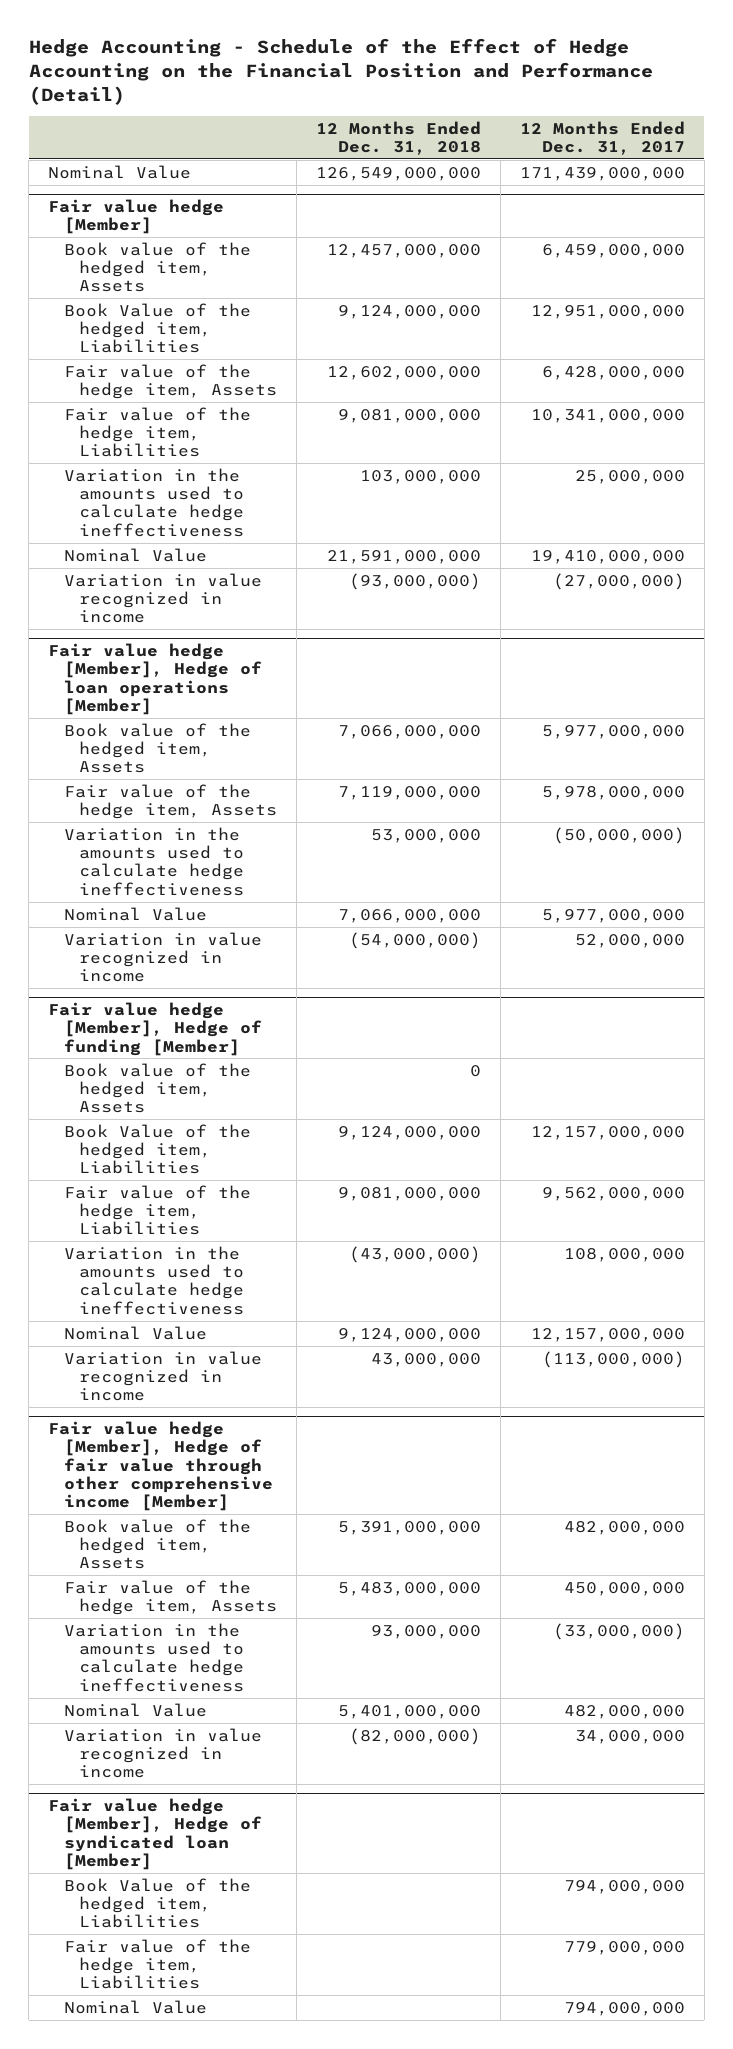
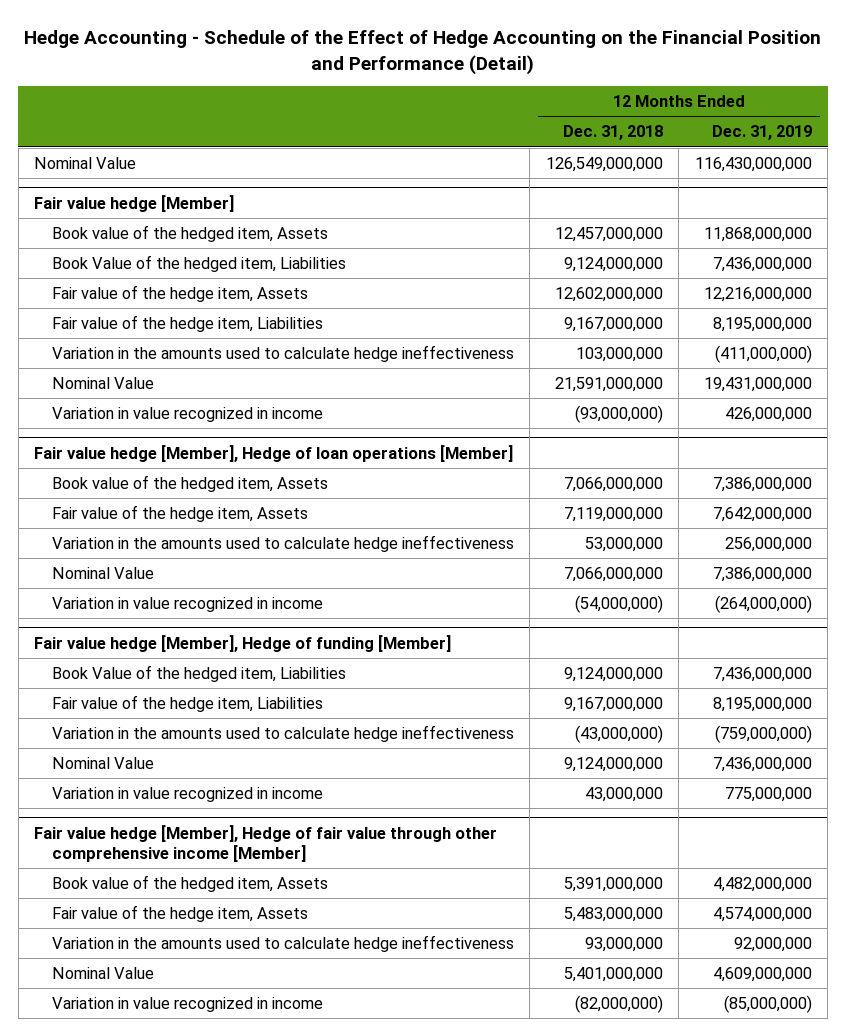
[519,120,685,156] 12 Months Ended Dec. 31, 2017 -> none
none -> [711,125,812,141] Dec. 31, 2019
[338,408,482,423] 9,081,000,000 -> [563,317,663,333] 9,167,000,000
[63,1062,251,1114] Book value of the hedged item, Assets -> none
[338,1186,482,1201] 9,081,000,000 -> [563,697,663,713] 9,167,000,000
[48,1797,262,1870] Fair value hedge [Member], Hedge of syndicated loan [Member] -> none
[63,1877,251,1929] Book Value of the hedged item, Liabilities -> none
[63,1938,251,1990] Fair value of the hedge item, Liabilities -> none
[63,1999,207,2014] Nominal Value -> none

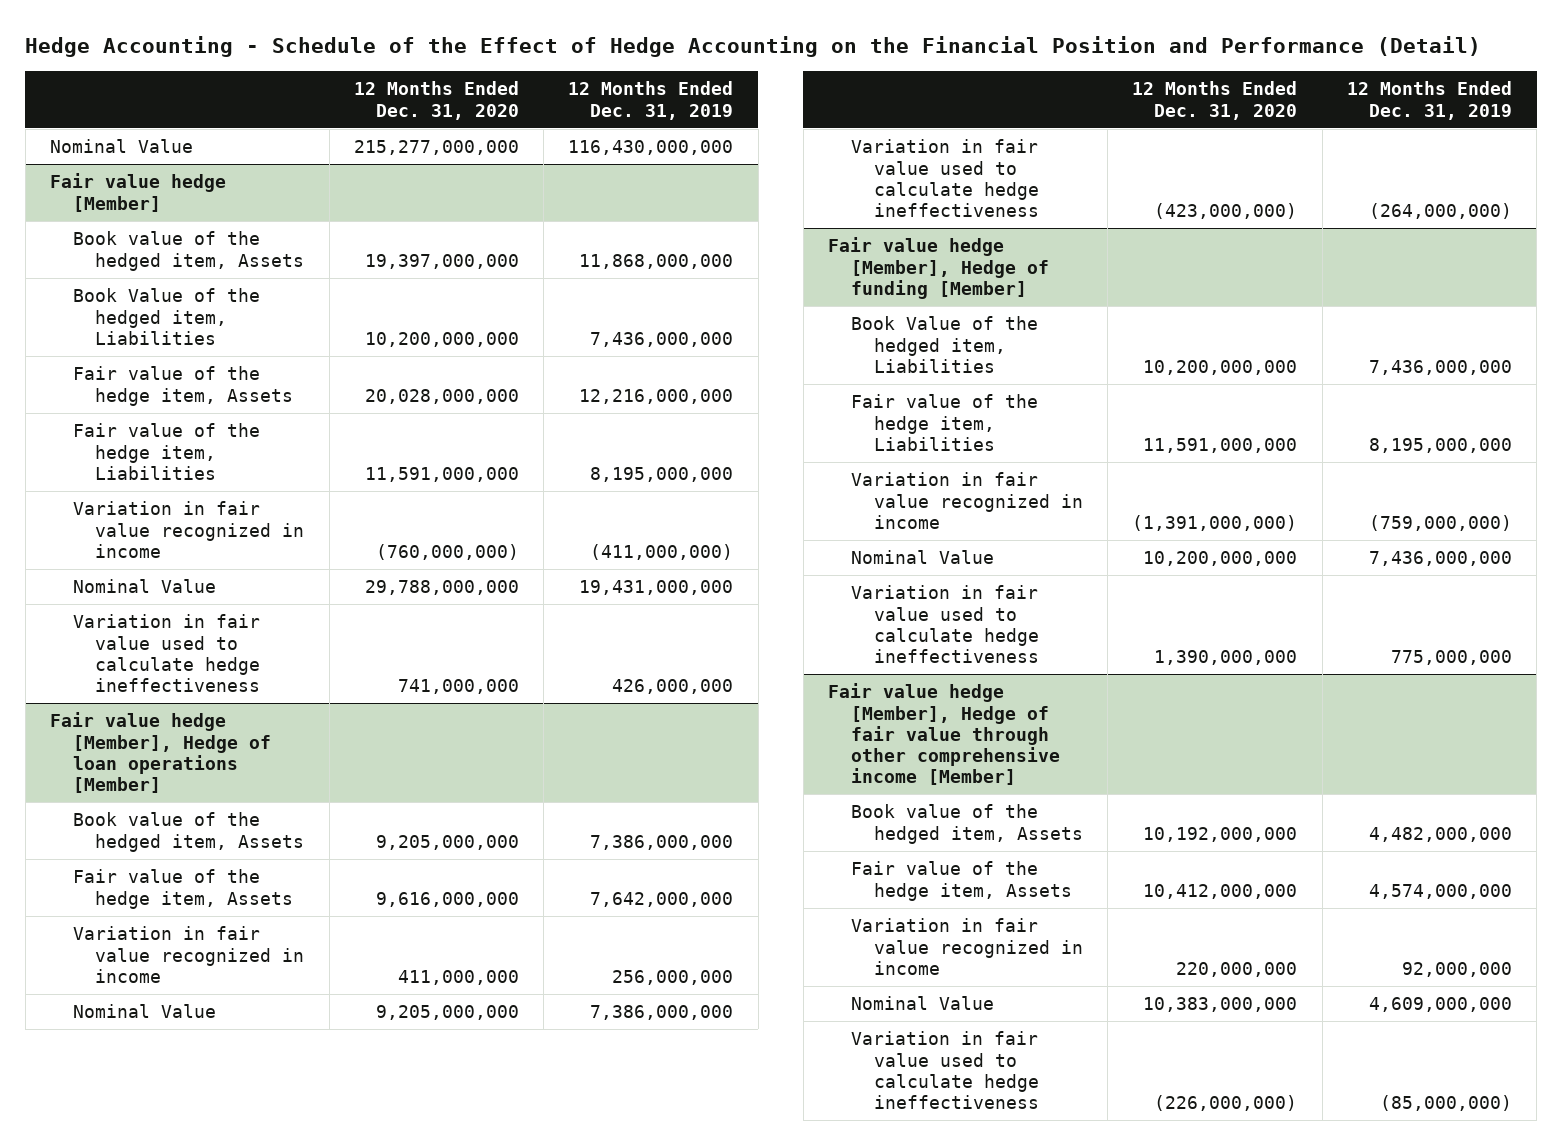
[562,125,663,141] Dec. 31, 2018 -> none
none -> [353,81,519,120] 12 Months Ended Dec. 31, 2020
[51,345,514,363] Variation in the amounts used to calculate hedge ineffectiveness -> [72,501,305,558] Variation in fair value recognized in income
[51,407,323,423] Variation in value recognized in income -> [72,614,261,693] Variation in fair value used to calculate hedge ineffectiveness
[51,535,514,553] Variation in the amounts used to calculate hedge ineffectiveness -> [72,926,305,983] Variation in fair value recognized in income
[51,597,323,613] Variation in value recognized in income -> [850,139,1039,218] Variation in fair value used to calculate hedge ineffectiveness
[51,725,514,743] Variation in the amounts used to calculate hedge ineffectiveness -> [850,472,1083,529] Variation in fair value recognized in income
[51,787,323,803] Variation in value recognized in income -> [850,585,1039,664] Variation in fair value used to calculate hedge ineffectiveness
[51,935,514,953] Variation in the amounts used to calculate hedge ineffectiveness -> [850,918,1083,975] Variation in fair value recognized in income
[51,997,323,1013] Variation in value recognized in income -> [850,1031,1039,1110] Variation in fair value used to calculate hedge ineffectiveness

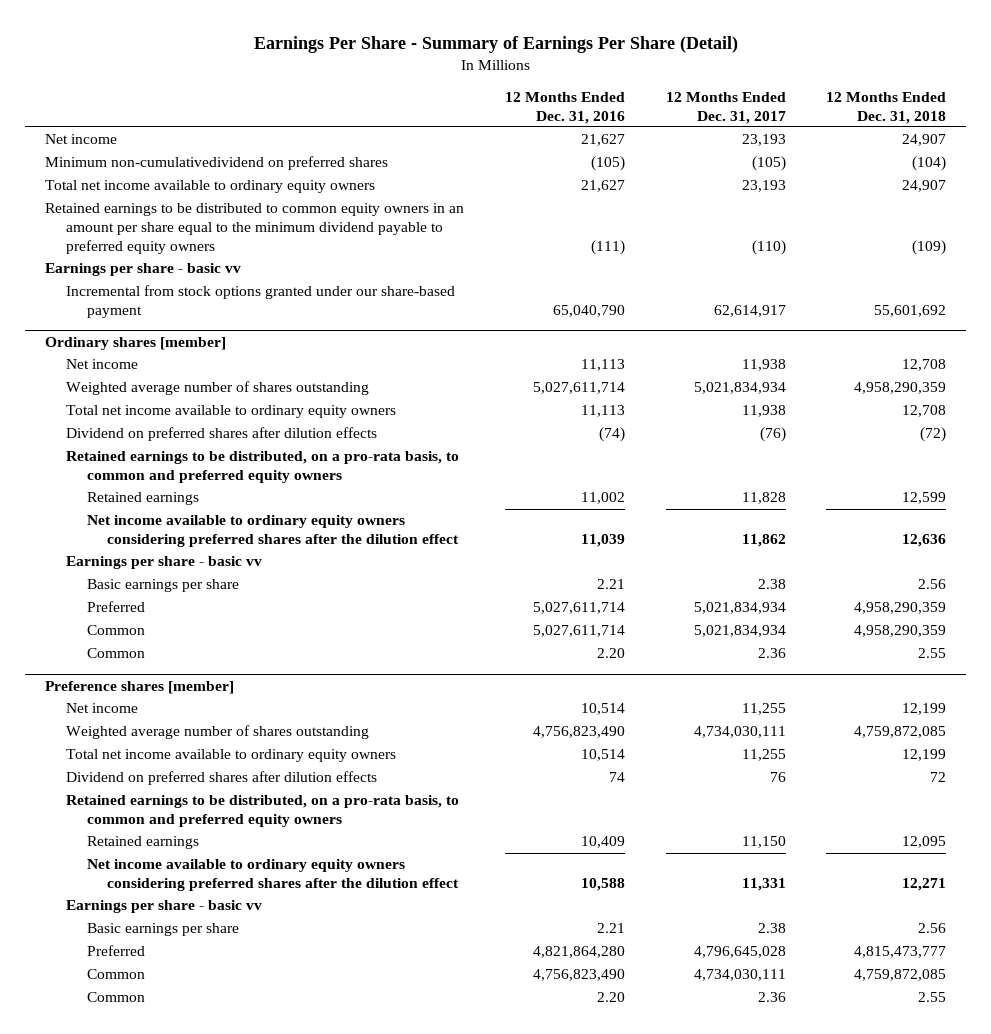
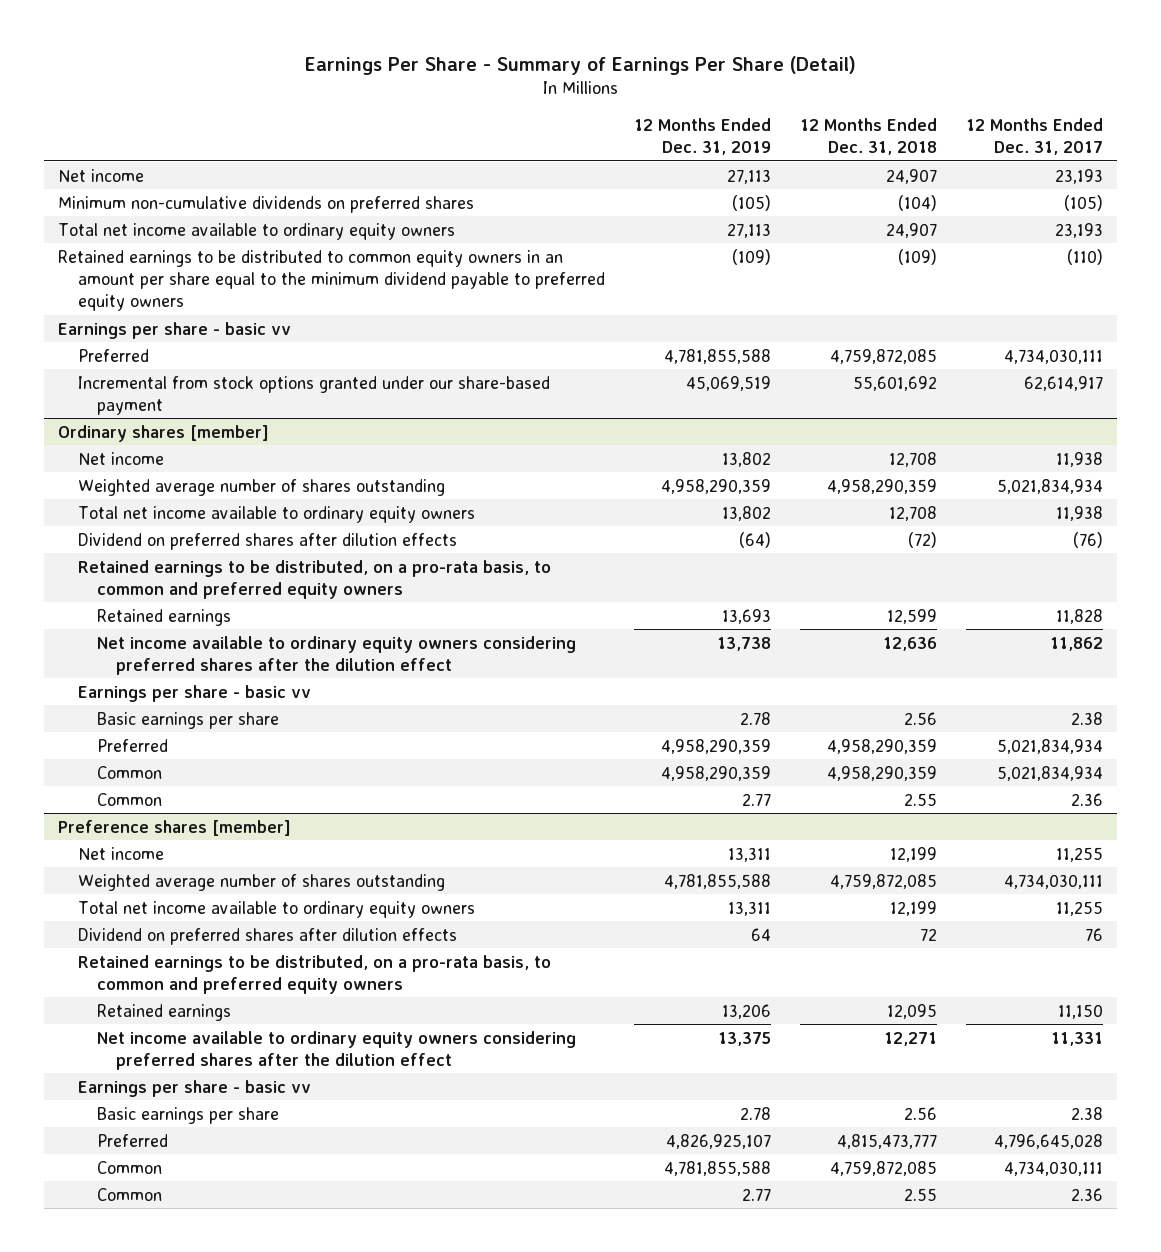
[504,91,625,124] 12 Months Ended Dec. 31, 2016 -> none
none -> [633,117,771,155] 12 Months Ended Dec. 31, 2019
[45,156,389,171] Minimum non-cumulativedividend on preferred shares -> [58,195,475,213] Minimum non-cumulative dividends on preferred shares
none -> [77,348,149,362] Preferred

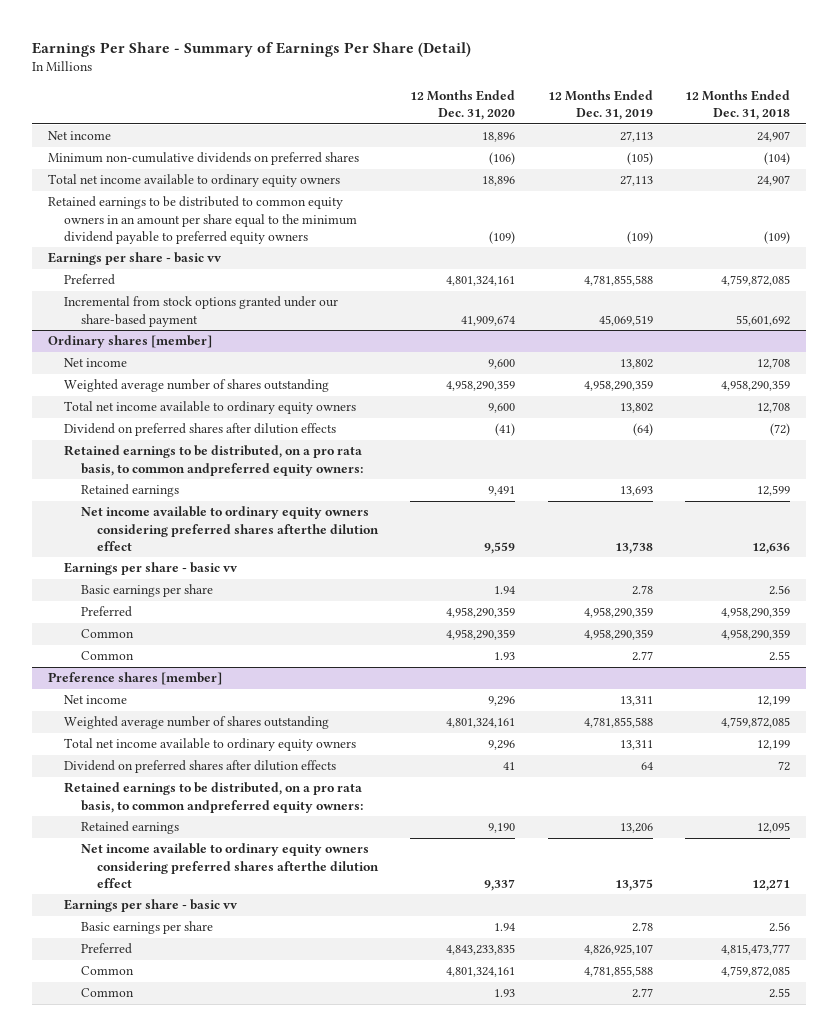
[965,117,1103,155] 12 Months Ended Dec. 31, 2017 -> none
none -> [410,90,516,121] 12 Months Ended Dec. 31, 2020
[77,559,551,599] Retained earnings to be distributed, on a pro-rata basis, to common and preferred equity owners -> [64,445,363,476] Retained earnings to be distributed, on a pro rata basis, to common andpreferred equity owners:
[97,635,577,675] Net income available to ordinary equity owners considering preferred shares after the dilution effect -> [80,506,380,551] Net income available to ordinary equity owners considering preferred shares afterthe dilution effect
[77,954,551,994] Retained earnings to be distributed, on a pro-rata basis, to common and preferred equity owners -> [64,782,363,813] Retained earnings to be distributed, on a pro rata basis, to common andpreferred equity owners:
[97,1030,577,1070] Net income available to ordinary equity owners considering preferred shares after the dilution effect -> [80,843,380,888] Net income available to ordinary equity owners considering preferred shares afterthe dilution effect

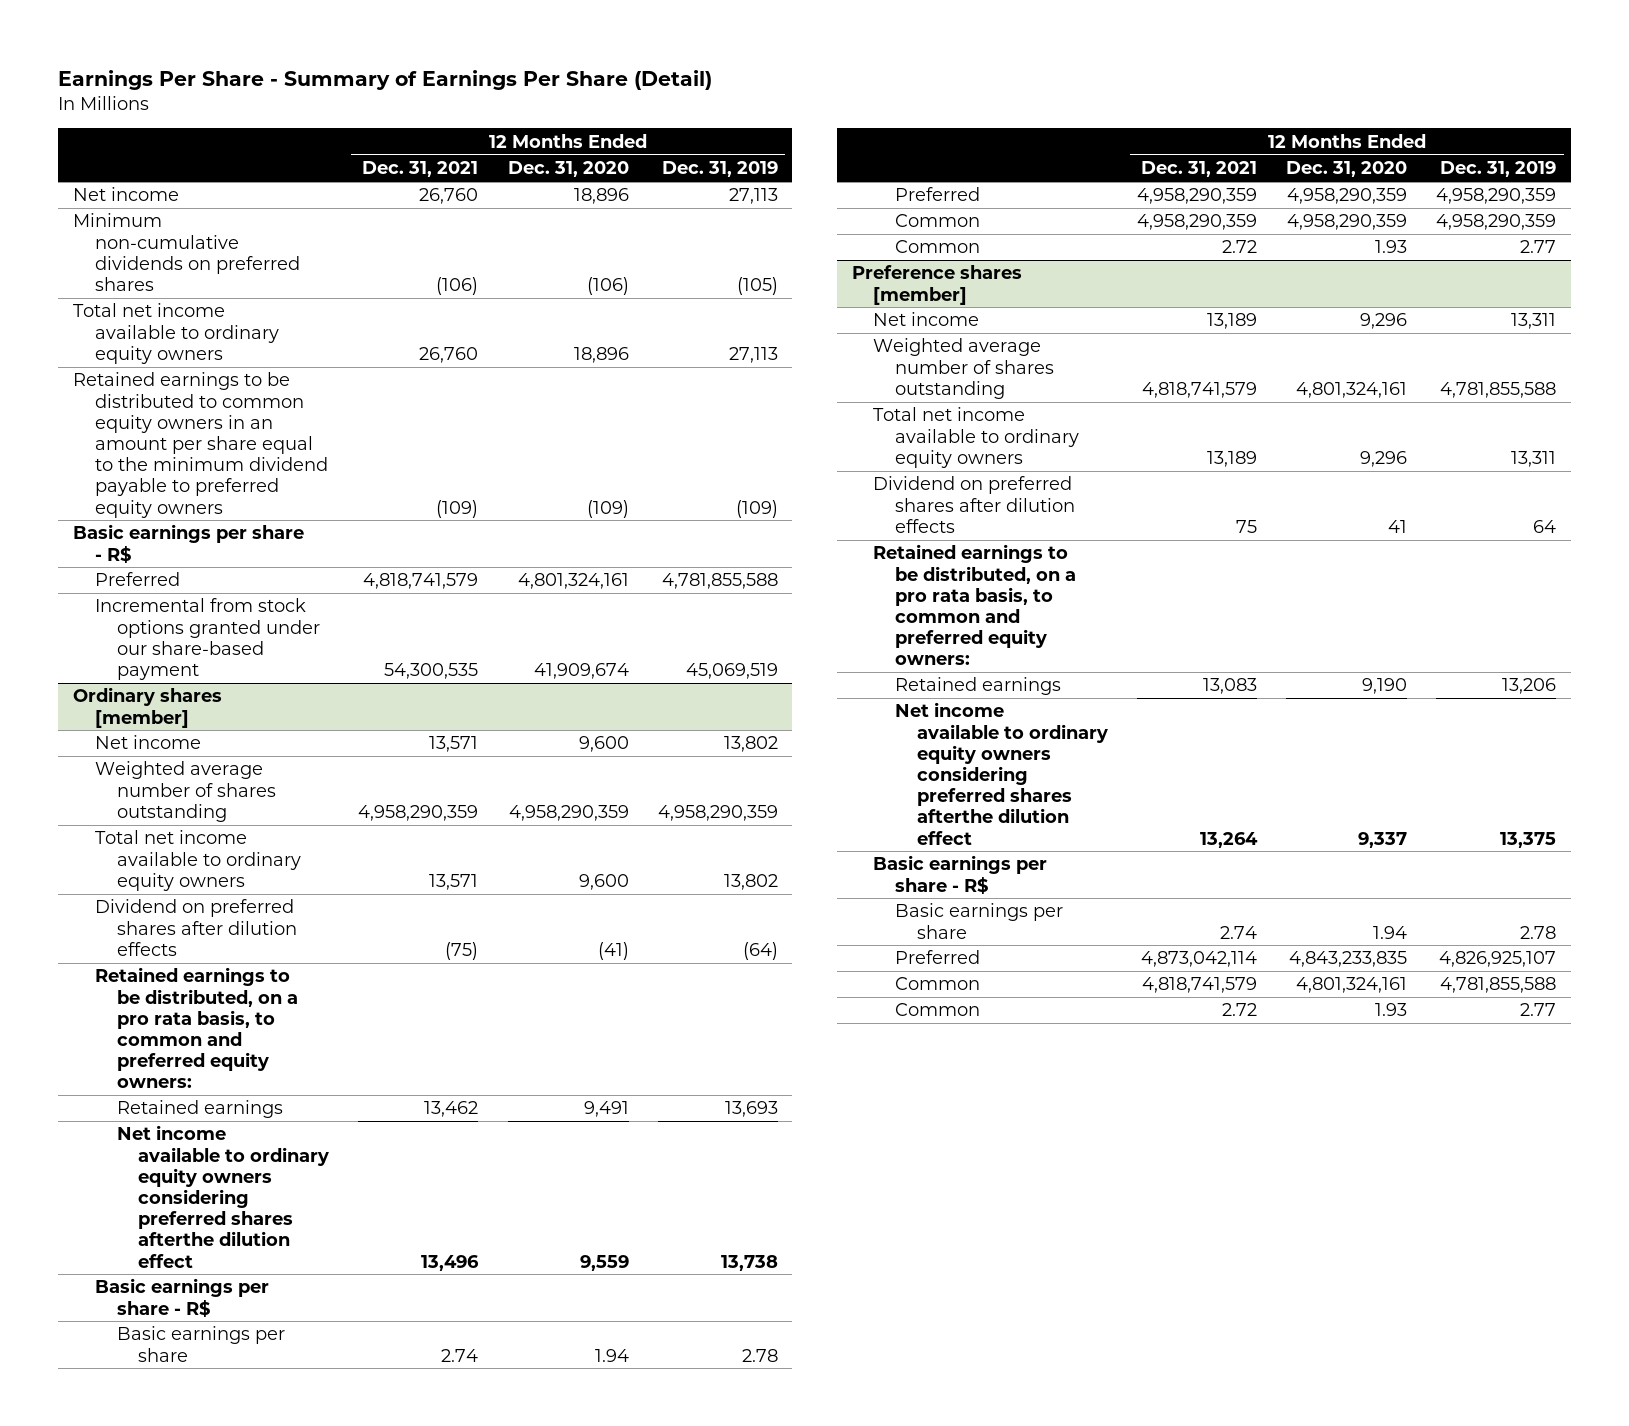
[684,90,790,121] 12 Months Ended Dec. 31, 2018 -> none
none -> [362,161,479,178] Dec. 31, 2021
[47,252,222,266] Earnings per share - basic vv -> [72,524,304,563] Basic earnings per share - R$
[64,445,363,476] Retained earnings to be distributed, on a pro rata basis, to common andpreferred equity owners: -> [94,967,298,1089] Retained earnings to be distributed, on a pro rata basis, to common and preferred equity owners:
[64,562,239,576] Earnings per share - basic vv -> [94,1278,269,1317] Basic earnings per share - R$
[64,782,363,813] Retained earnings to be distributed, on a pro rata basis, to common andpreferred equity owners: -> [873,544,1077,666] Retained earnings to be distributed, on a pro rata basis, to common and preferred equity owners:
[64,899,239,913] Earnings per share - basic vv -> [873,855,1048,894] Basic earnings per share - R$

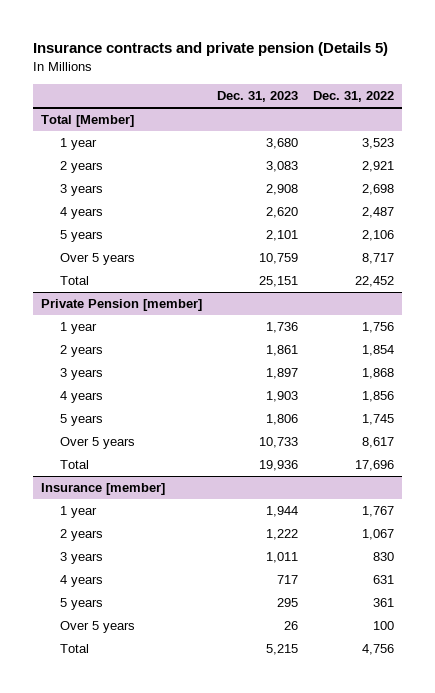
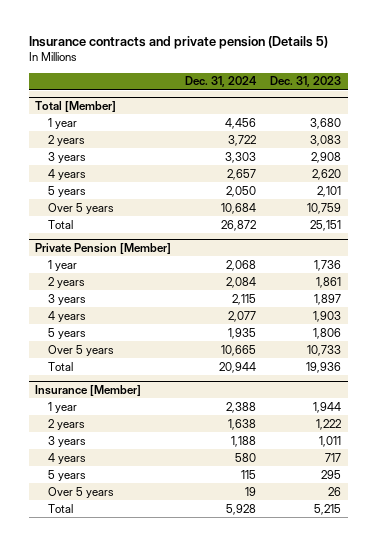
[313,91,395,103] Dec. 31, 2022 -> none
none -> [185,76,258,88] Dec. 31, 2024
[40,299,202,312] Private Pension [member] -> [35,243,172,255] Private Pension [Member]
[40,483,165,496] Insurance [member] -> [35,385,142,397] Insurance [Member]

